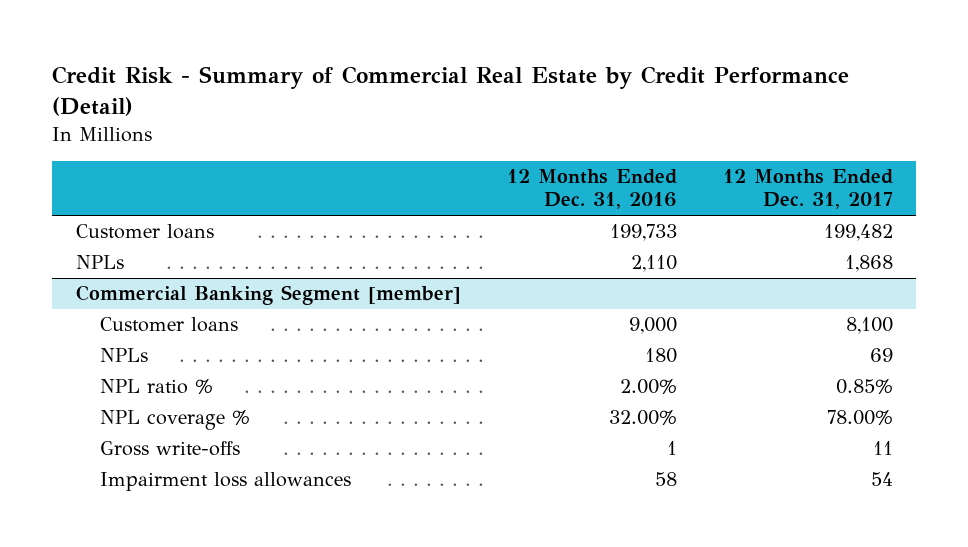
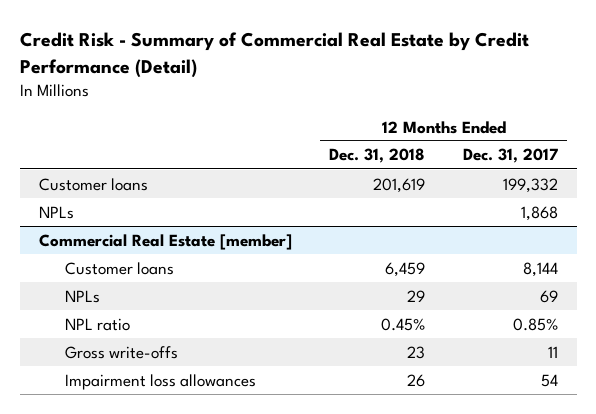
[506,169,677,210] 12 Months Ended Dec. 31, 2016 -> none
none -> [329,148,426,164] Dec. 31, 2018
[823,224,893,242] 199,482 -> [502,177,558,193] 199,332
[75,285,461,306] Commercial Banking Segment [member] -> [38,233,292,250] Commercial Real Estate [member]
[845,317,893,335] 8,100 -> [522,261,558,277] 8,144
[99,410,250,431] NPL coverage % -> none
[99,379,213,395] NPL ratio % -> [64,317,130,331] NPL ratio

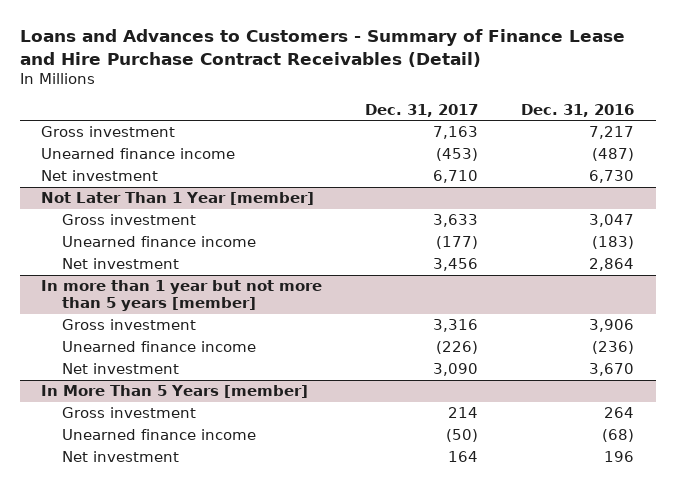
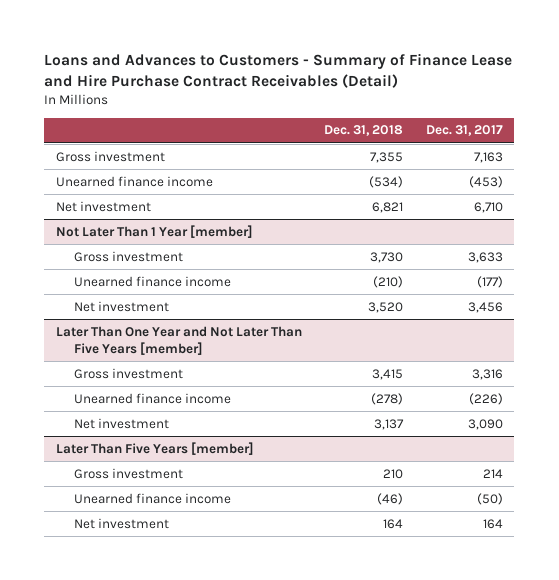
[521,103,635,117] Dec. 31, 2016 -> none
none -> [324,125,404,137] Dec. 31, 2018
[41,280,323,312] In more than 1 year but not more than 5 years [member] -> [55,325,302,355] Later Than One Year and Not Later Than Five Years [member]
[41,385,309,399] In More Than 5 Years [member] -> [55,441,254,455] Later Than Five Years [member]

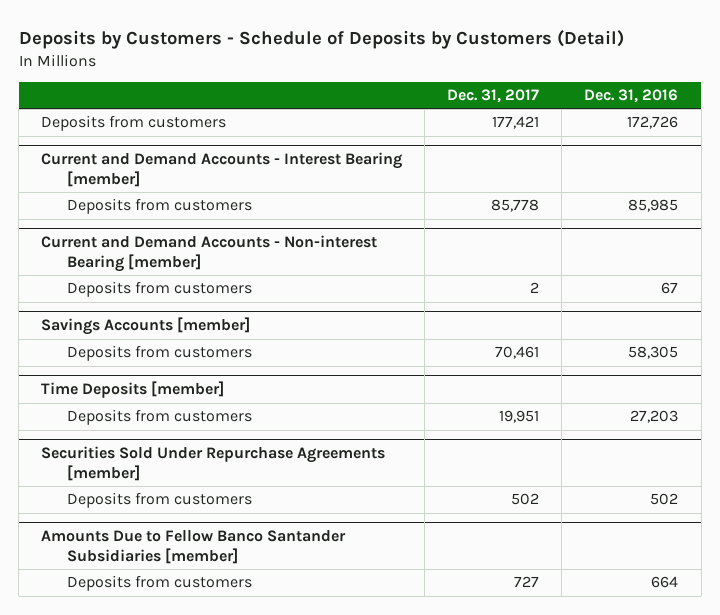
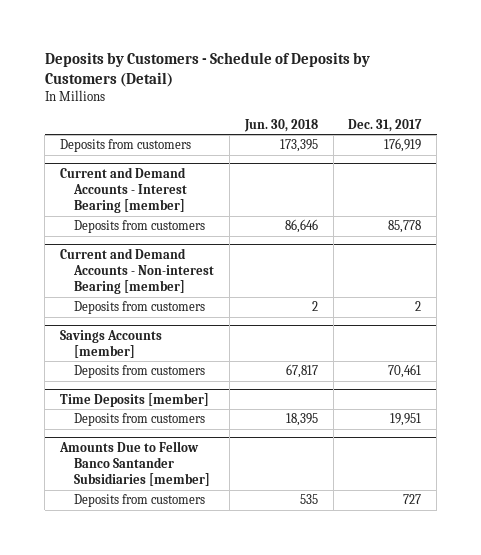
[584,88,679,103] Dec. 31, 2016 -> none
none -> [243,118,318,132] Jun. 30, 2018
[492,116,540,130] 177,421 -> [384,138,422,153] 176,919
[41,446,386,482] Securities Sold Under Repurchase Agreements [member] -> none
[66,492,252,509] Deposits from customers -> none

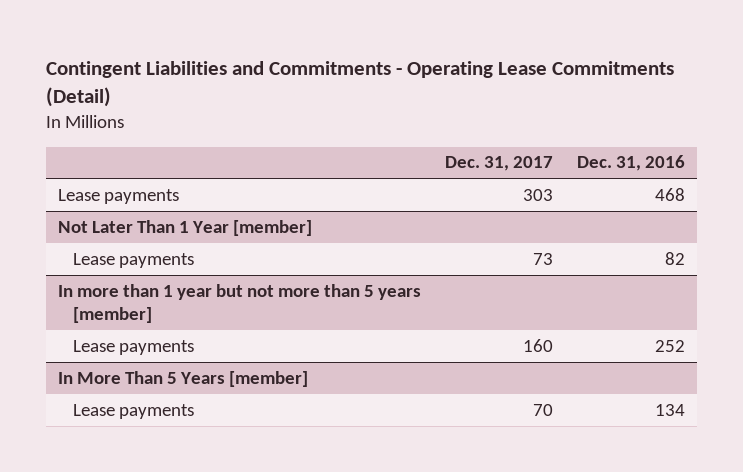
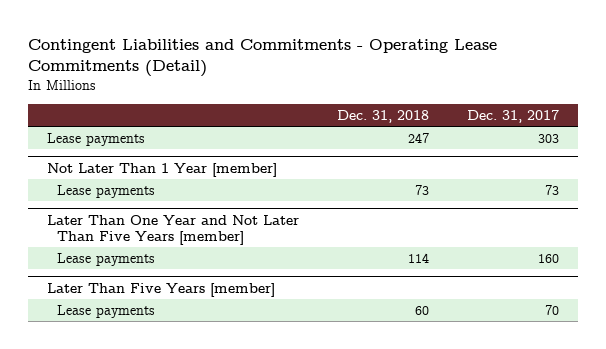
[576,155,685,172] Dec. 31, 2016 -> none
none -> [336,109,429,123] Dec. 31, 2018
[58,283,422,323] In more than 1 year but not more than 5 years [member] -> [47,215,300,245] Later Than One Year and Not Later Than Five Years [member]
[58,370,309,387] In More Than 5 Years [member] -> [47,283,276,298] Later Than Five Years [member]

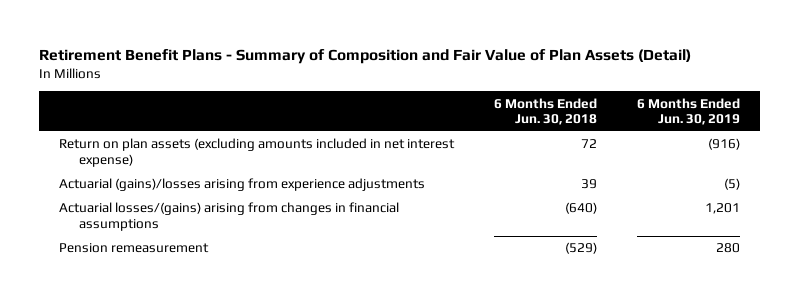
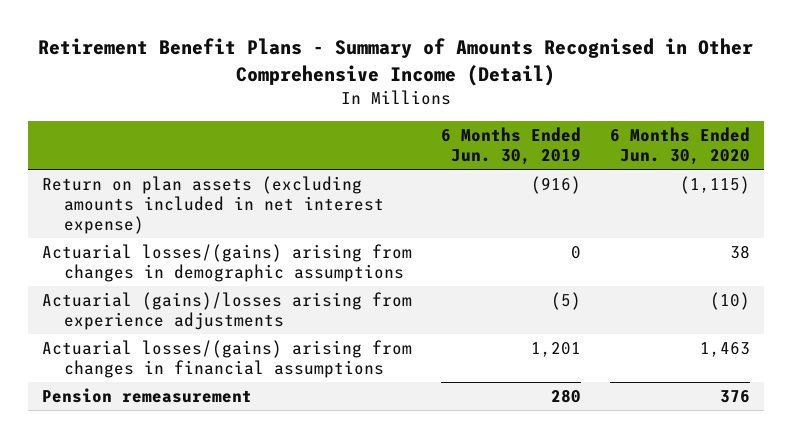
[39,48,692,64] Retirement Benefit Plans - Summary of Composition and Fair Value of Plan Assets (Detail) -> [37,38,753,86] Retirement Benefit Plans - Summary of Amounts Recognised in Other Comprehensive Income (Detail)
[494,97,598,126] 6 Months Ended Jun. 30, 2018 -> none
none -> [609,127,750,166] 6 Months Ended Jun. 30, 2020
none -> [42,243,413,283] Actuarial losses/(gains) arising from changes in demographic assumptions

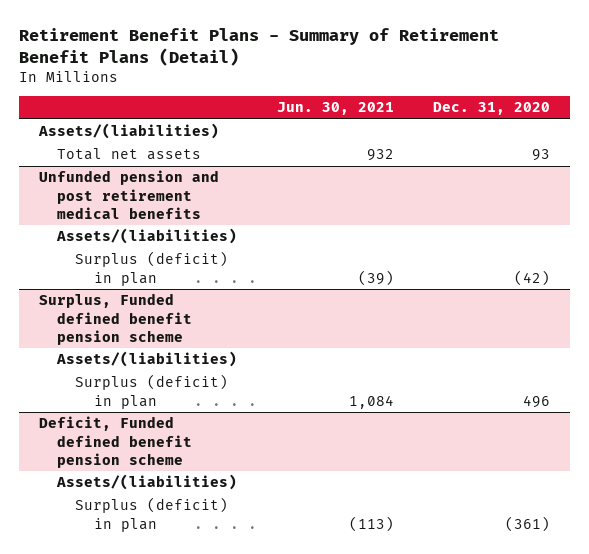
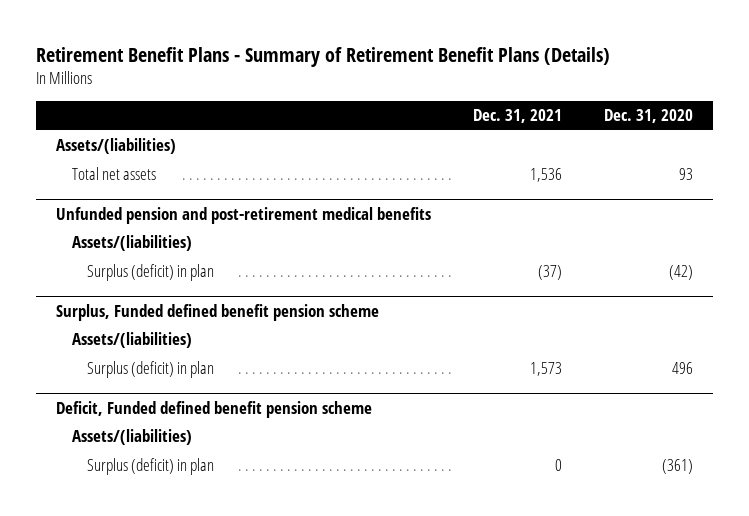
[18,27,499,66] Retirement Benefit Plans - Summary of Retirement Benefit Plans (Detail) -> [35,46,610,67] Retirement Benefit Plans - Summary of Retirement Benefit Plans (Details)
[276,102,394,116] Jun. 30, 2021 -> none
none -> [473,109,563,124] Dec. 31, 2021
[38,170,219,219] Unfunded pension and post retirement medical benefits -> [56,206,432,224] Unfunded pension and post-retirement medical benefits

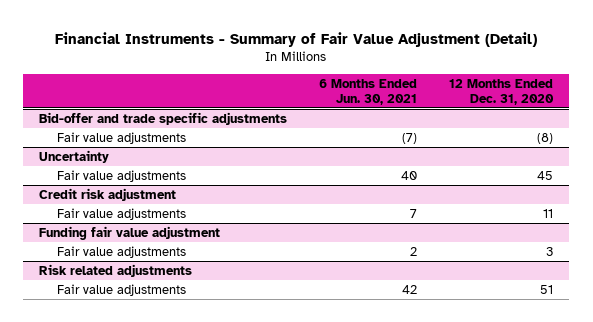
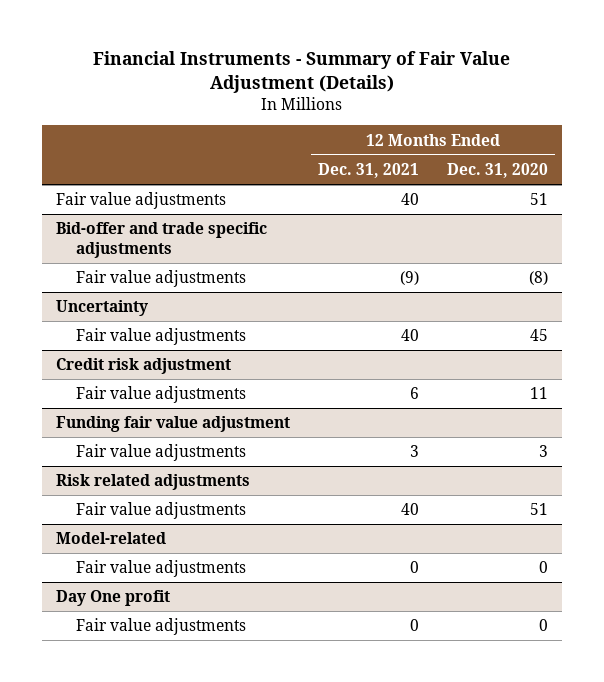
[55,31,538,47] Financial Instruments - Summary of Fair Value Adjustment (Detail) -> [92,51,510,94] Financial Instruments - Summary of Fair Value Adjustment (Details)
[319,78,418,105] 6 Months Ended Jun. 30, 2021 -> none
none -> [317,162,419,178] Dec. 31, 2021
none -> [55,192,226,210] Fair value adjustments
none -> [55,532,166,545] Model-related
none -> [75,560,246,578] Fair value adjustments
none -> [55,590,170,607] Day One profit
none -> [75,618,246,636] Fair value adjustments

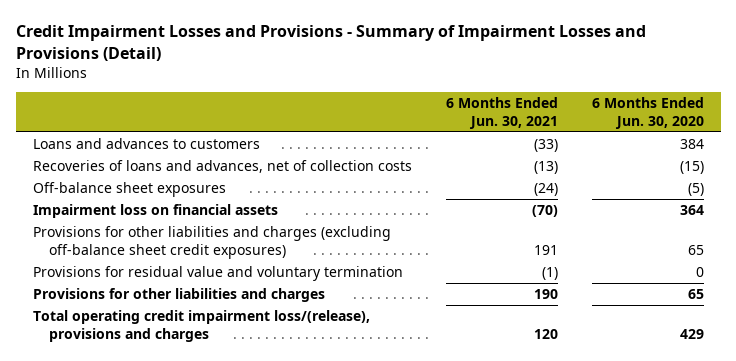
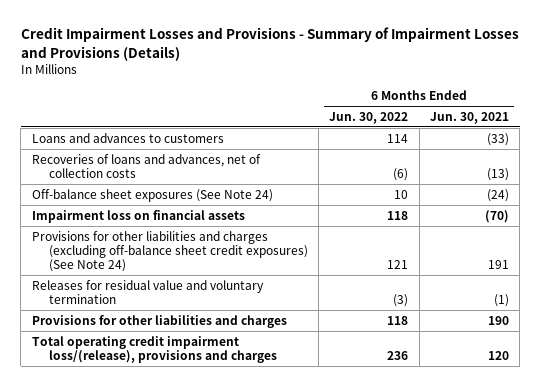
[15,25,646,62] Credit Impairment Losses and Provisions - Summary of Impairment Losses and Provisions (Detail) -> [20,27,519,61] Credit Impairment Losses and Provisions - Summary of Impairment Losses and Provisions (Details)
[591,96,704,129] 6 Months Ended Jun. 30, 2020 -> none
none -> [329,111,409,124] Jun. 30, 2022
[32,181,226,197] Off-balance sheet exposures -> [31,188,273,202] Off-balance sheet exposures (See Note 24)
[32,225,391,259] Provisions for other liabilities and charges (excluding off-balance sheet credit exposures) -> [31,230,308,273] Provisions for other liabilities and charges (excluding off-balance sheet credit exposures) (See Note 24)
[32,265,403,281] Provisions for residual value and voluntary termination -> [31,279,264,304] Releases for residual value and voluntary termination

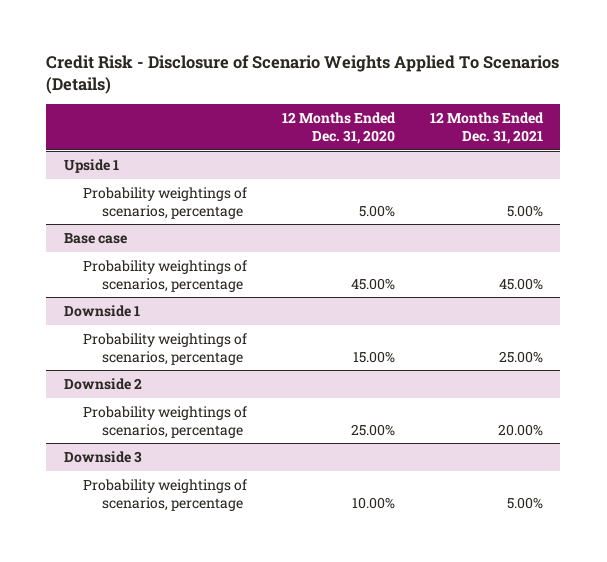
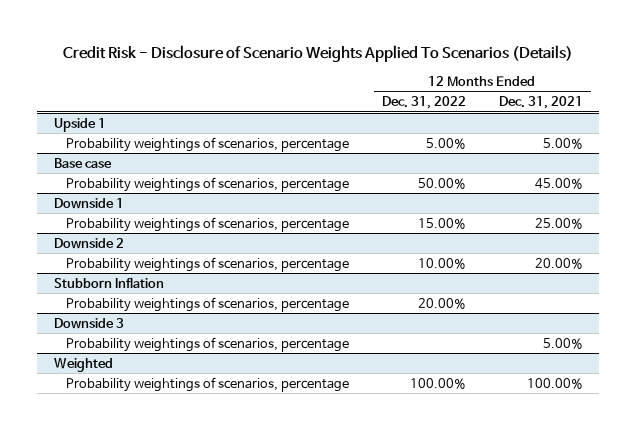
[282,112,397,144] 12 Months Ended Dec. 31, 2020 -> none
none -> [381,96,466,110] Dec. 31, 2022
none -> [53,276,164,288] Stubborn Inflation
none -> [65,296,349,312] Probability weightings of scenarios, percentage
none -> [53,357,113,372] Weighted
none -> [65,376,349,392] Probability weightings of scenarios, percentage

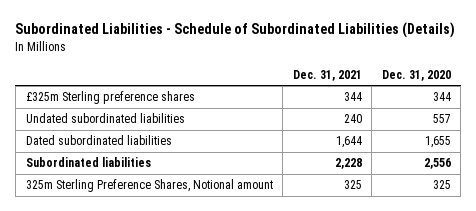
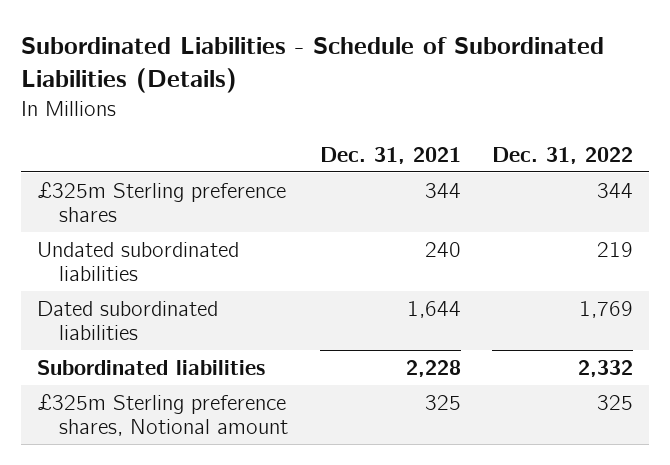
[381,69,451,81] Dec. 31, 2020 -> none
none -> [492,146,634,164] Dec. 31, 2022
[25,179,273,193] 325m Sterling Preference Shares, Notional amount -> [36,393,289,437] £325m Sterling preference shares, Notional amount

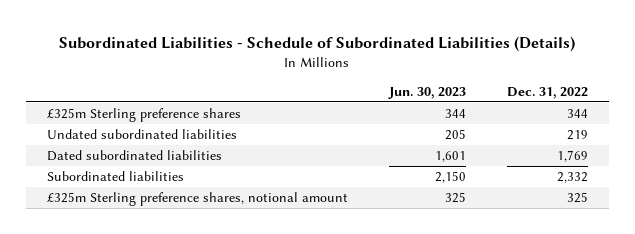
[319,146,461,164] Dec. 31, 2021 -> none
none -> [387,86,466,99] Jun. 30, 2023
[36,393,289,437] £325m Sterling preference shares, Notional amount -> [46,192,348,207] £325m Sterling preference shares, notional amount

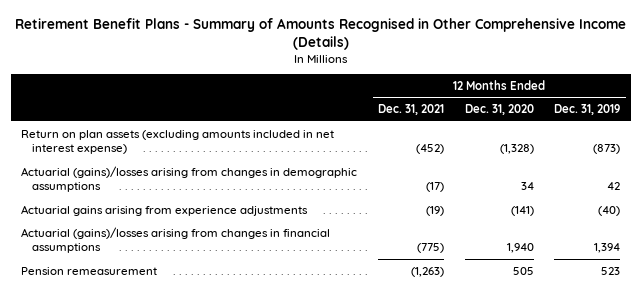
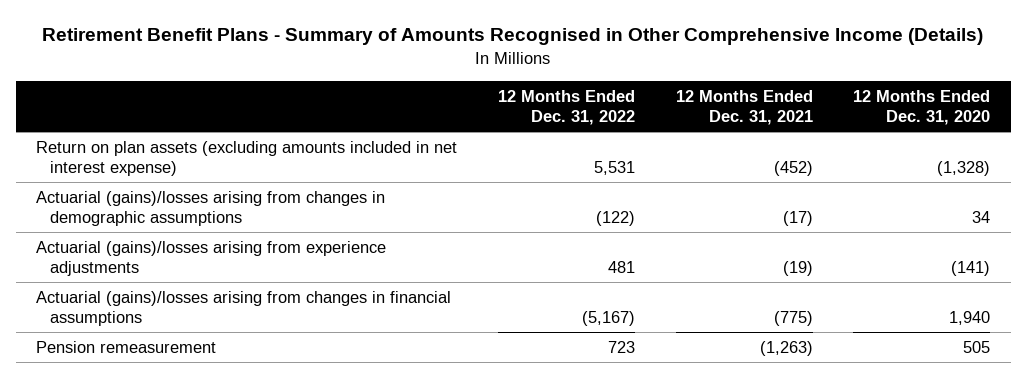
[554,104,621,116] Dec. 31, 2019 -> none
none -> [497,89,635,125] 12 Months Ended Dec. 31, 2022
[21,204,309,216] Actuarial gains arising from experience adjustments -> [35,240,386,276] Actuarial (gains)/losses arising from experience adjustments

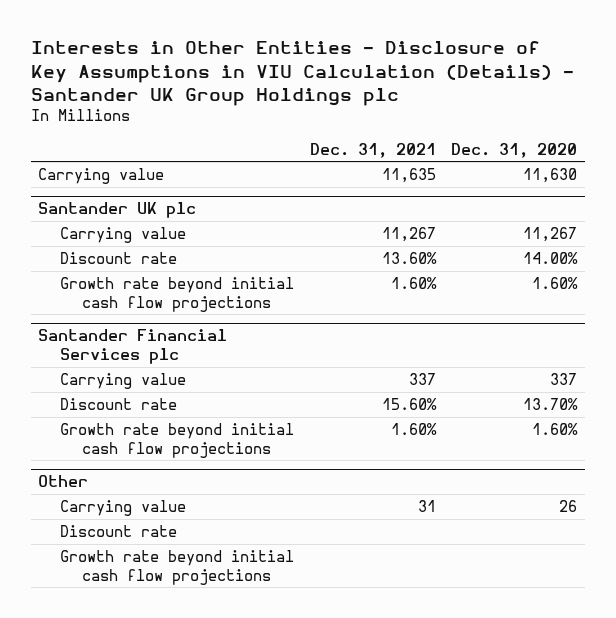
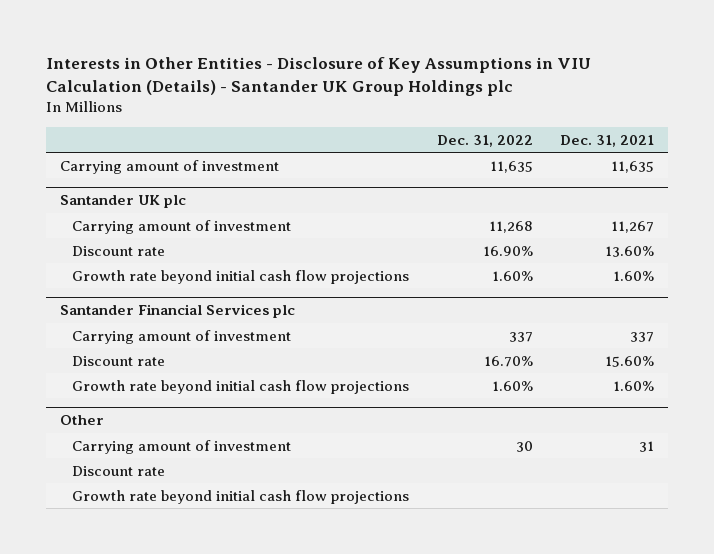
[451,142,578,158] Dec. 31, 2020 -> none
none -> [436,134,533,147] Dec. 31, 2022
[38,168,165,185] Carrying value -> [59,159,279,174] Carrying amount of investment
[60,227,187,244] Carrying value -> [72,219,292,234] Carrying amount of investment
[60,373,187,390] Carrying value -> [72,329,292,344] Carrying amount of investment
[60,500,187,517] Carrying value -> [72,439,292,454] Carrying amount of investment

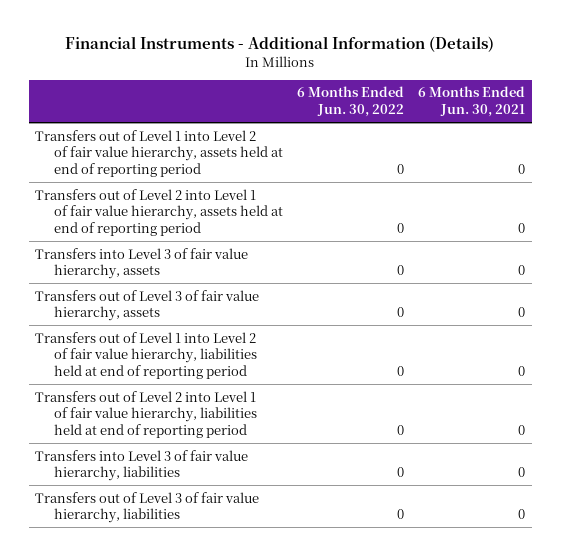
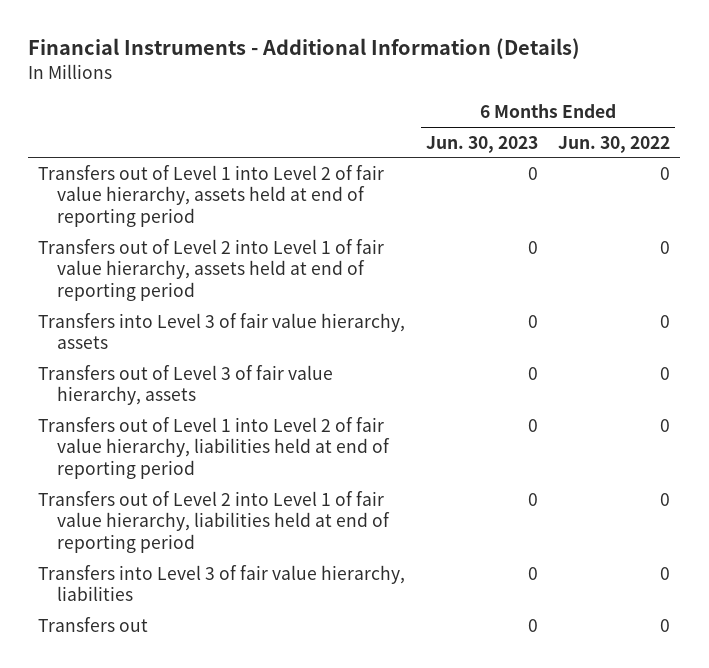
[418,86,526,118] 6 Months Ended Jun. 30, 2021 -> none
none -> [425,135,538,153] Jun. 30, 2023
[35,491,260,524] Transfers out of Level 3 of fair value hierarchy, liabilities -> [38,616,149,632] Transfers out

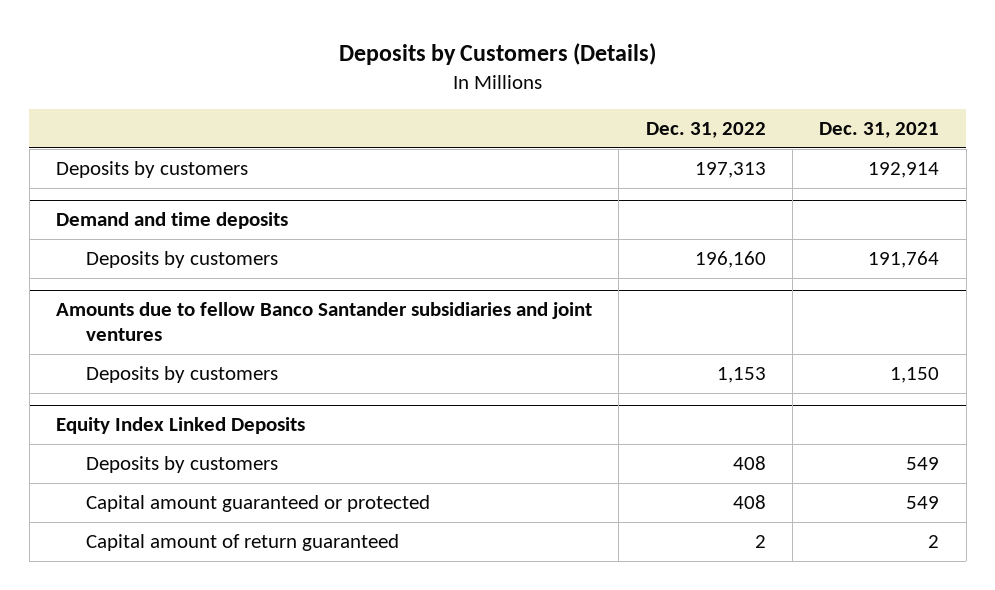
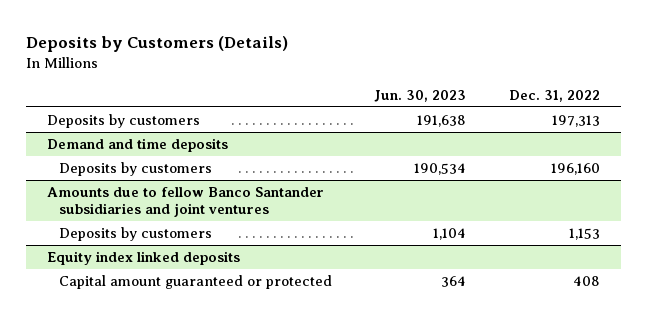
[819,122,940,139] Dec. 31, 2021 -> none
none -> [374,89,467,102] Jun. 30, 2023
[85,455,278,473] Deposits by customers -> none
[55,417,305,435] Equity Index Linked Deposits -> [46,251,240,266] Equity index linked deposits
[85,533,399,551] Capital amount of return guaranteed -> none

